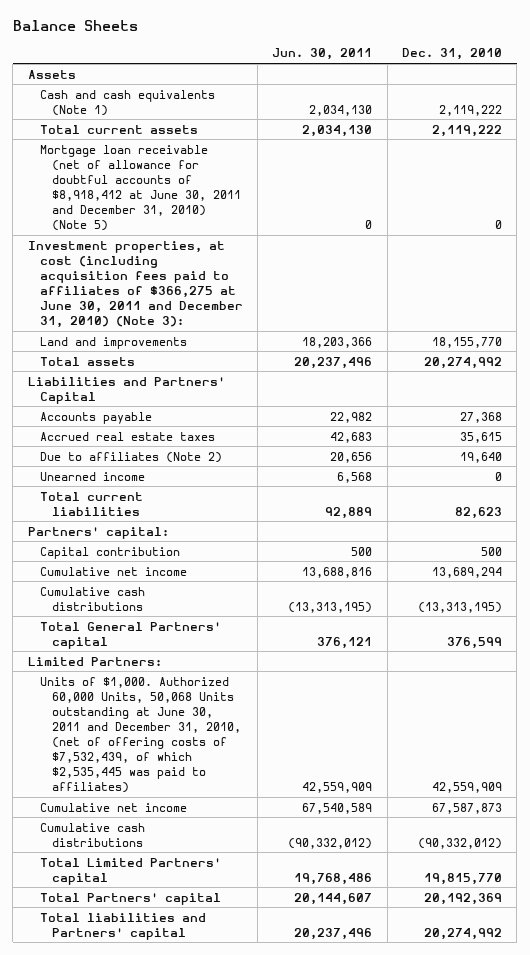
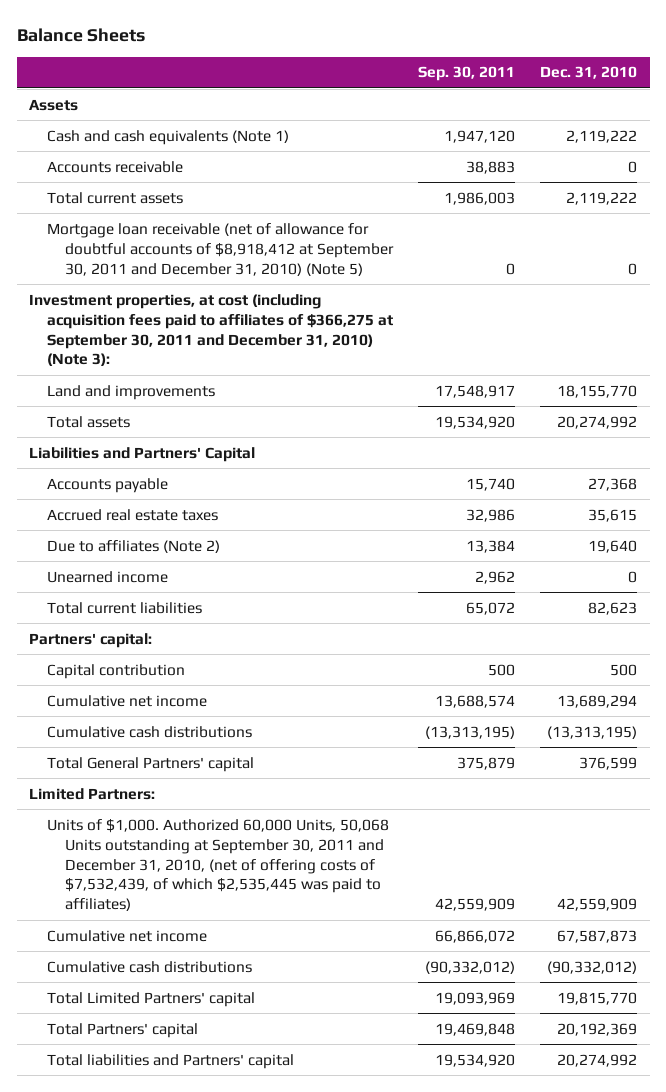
[272,48,373,61] Jun. 30, 2011 -> none
none -> [418,66,516,82] Sep. 30, 2011
none -> [47,160,184,173] Accounts receivable
[39,144,242,232] Mortgage loan receivable (net of allowance for doubtful accounts of $8,918,412 at June 30, 2011 and December 31, 2010) (Note 5) -> [47,222,395,276] Mortgage loan receivable (net of allowance for doubtful accounts of $8,918,412 at September 30, 2011 and December 31, 2010) (Note 5)
[27,240,243,329] Investment properties, at cost (including acquisition fees paid to affiliates of $366,275 at June 30, 2011 and December 31, 2010) (Note 3): -> [29,293,394,367] Investment properties, at cost (including acquisition fees paid to affiliates of $366,275 at September 30, 2011 and December 31, 2010) (Note 3):
[39,676,242,794] Units of $1,000. Authorized 60,000 Units, 50,068 Units outstanding at June 30, 2011 and December 31, 2010, (net of offering costs of $7,532,439, of which $2,535,445 was paid to affiliates) -> [47,818,390,912] Units of $1,000. Authorized 60,000 Units, 50,068 Units outstanding at September 30, 2011 and December 31, 2010, (net of offering costs of $7,532,439, of which $2,535,445 was paid to affiliates)

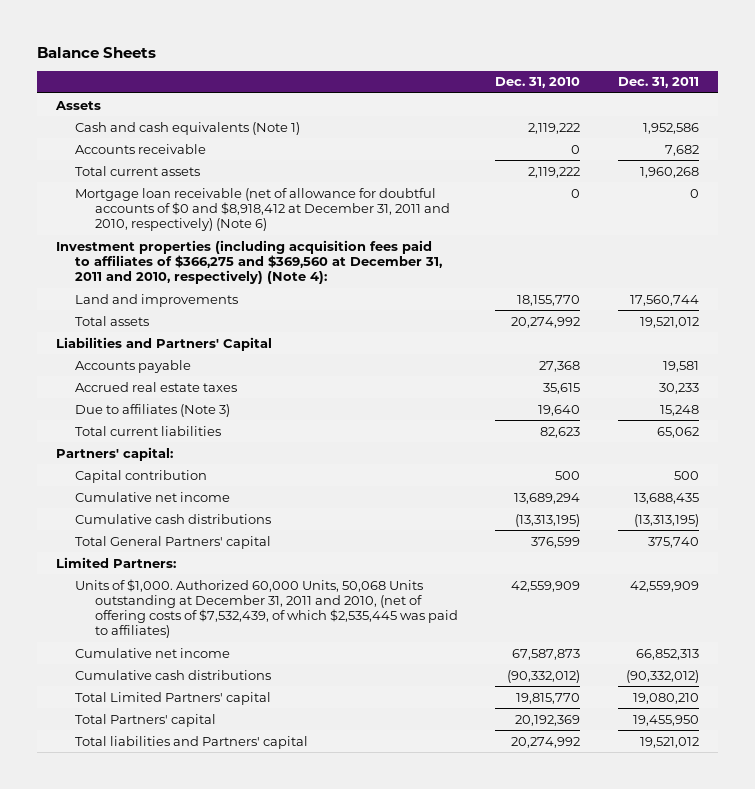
[418,66,516,82] Sep. 30, 2011 -> none
none -> [618,77,700,89] Dec. 31, 2011
[47,222,395,276] Mortgage loan receivable (net of allowance for doubtful accounts of $8,918,412 at September 30, 2011 and December 31, 2010) (Note 5) -> [75,187,450,232] Mortgage loan receivable (net of allowance for doubtful accounts of $0 and $8,918,412 at December 31, 2011 and 2010, respectively) (Note 6)
[29,293,394,367] Investment properties, at cost (including acquisition fees paid to affiliates of $366,275 at September 30, 2011 and December 31, 2010) (Note 3): -> [56,239,443,285] Investment properties (including acquisition fees paid to affiliates of $366,275 and $369,560 at December 31, 2011 and 2010, respectively) (Note 4):
[47,570,169,583] Unearned income -> none
[47,539,221,553] Due to affiliates (Note 2) -> [75,403,231,417] Due to affiliates (Note 3)
[47,818,390,912] Units of $1,000. Authorized 60,000 Units, 50,068 Units outstanding at September 30, 2011 and December 31, 2010, (net of offering costs of $7,532,439, of which $2,535,445 was paid to affiliates) -> [75,578,458,639] Units of $1,000. Authorized 60,000 Units, 50,068 Units outstanding at December 31, 2011 and 2010, (net of offering costs of $7,532,439, of which $2,535,445 was paid to affiliates)

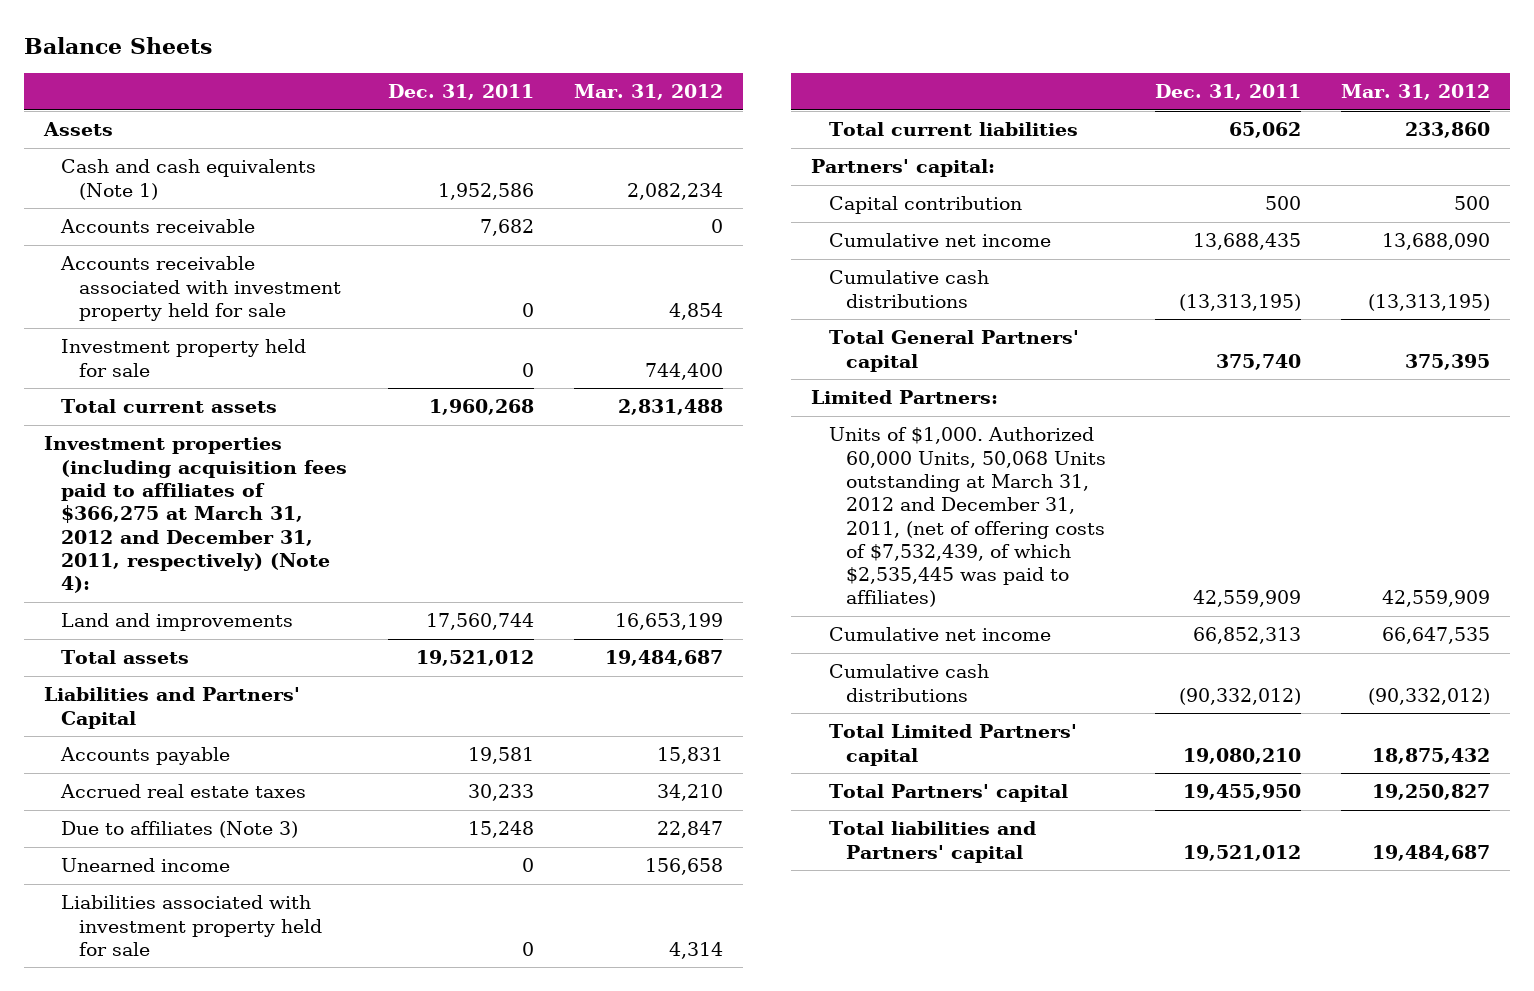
[495,77,581,89] Dec. 31, 2010 -> none
none -> [574,84,724,101] Mar. 31, 2012
none -> [60,256,341,321] Accounts receivable associated with investment property held for sale
none -> [61,339,307,377] Investment property held for sale
[75,187,450,232] Mortgage loan receivable (net of allowance for doubtful accounts of $0 and $8,918,412 at December 31, 2011 and 2010, respectively) (Note 6) -> none
[56,239,443,285] Investment properties (including acquisition fees paid to affiliates of $366,275 and $369,560 at December 31, 2011 and 2010, respectively) (Note 4): -> [44,436,348,594] Investment properties (including acquisition fees paid to affiliates of $366,275 at March 31, 2012 and December 31, 2011, respectively) (Note 4):
none -> [61,858,231,873] Unearned income
none -> [61,895,322,956] Liabilities associated with investment property held for sale
[75,578,458,639] Units of $1,000. Authorized 60,000 Units, 50,068 Units outstanding at December 31, 2011 and 2010, (net of offering costs of $7,532,439, of which $2,535,445 was paid to affiliates) -> [828,427,1106,608] Units of $1,000. Authorized 60,000 Units, 50,068 Units outstanding at March 31, 2012 and December 31, 2011, (net of offering costs of $7,532,439, of which $2,535,445 was paid to affiliates)

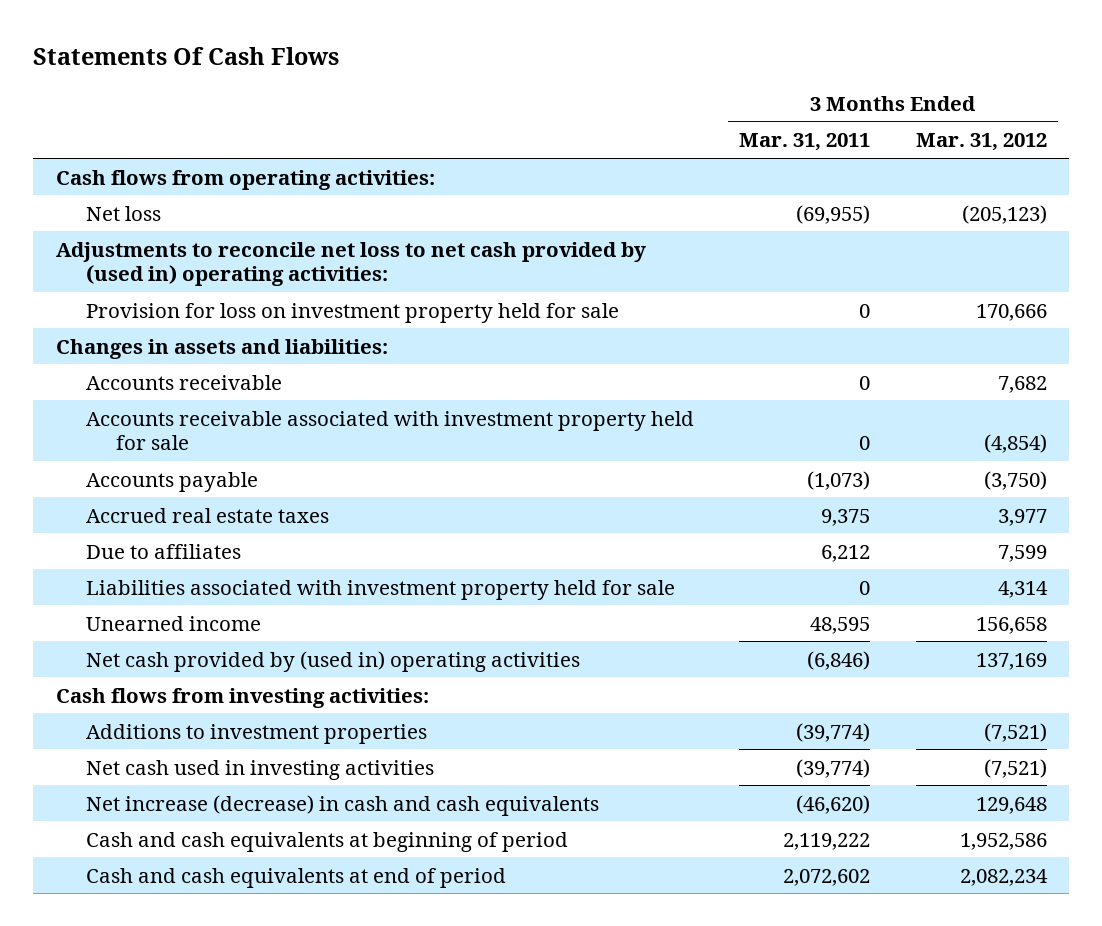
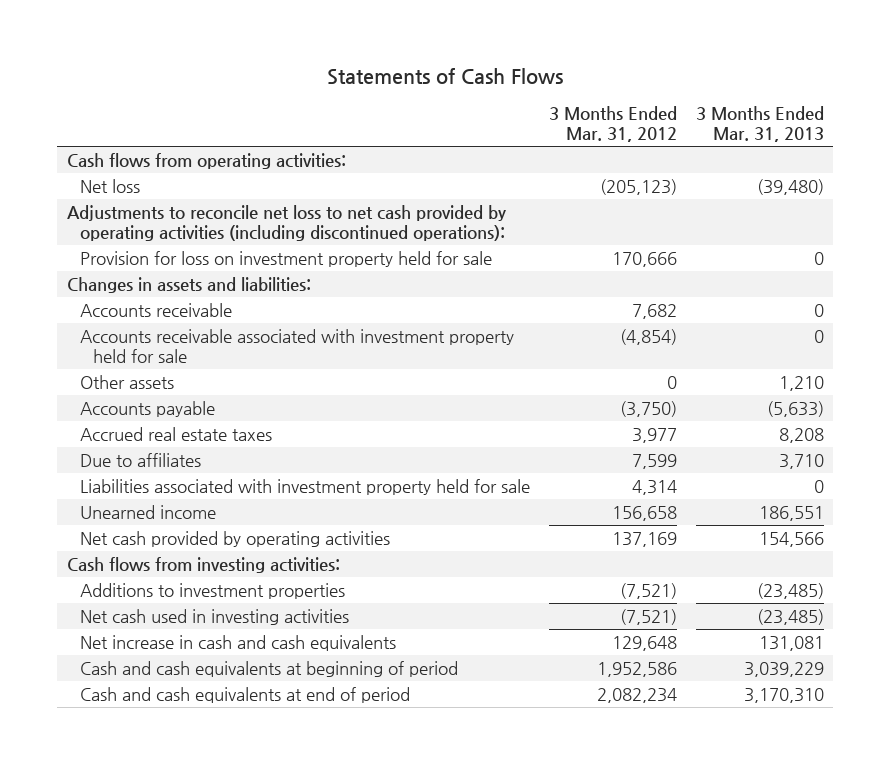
[33,46,340,65] Statements Of Cash Flows -> [327,68,564,86] Statements of Cash Flows
[739,133,871,152] Mar. 31, 2011 -> none
none -> [695,106,824,142] 3 Months Ended Mar. 31, 2013
[55,241,646,287] Adjustments to reconcile net loss to net cash provided by (used in) operating activities: -> [66,205,506,241] Adjustments to reconcile net loss to net cash provided by operating activities (including discontinued operations):
none -> [80,375,175,390] Other assets
[86,650,581,672] Net cash provided by (used in) operating activities -> [80,531,391,548] Net cash provided by operating activities
[86,794,600,816] Net increase (decrease) in cash and cash equivalents -> [80,635,397,652] Net increase in cash and cash equivalents

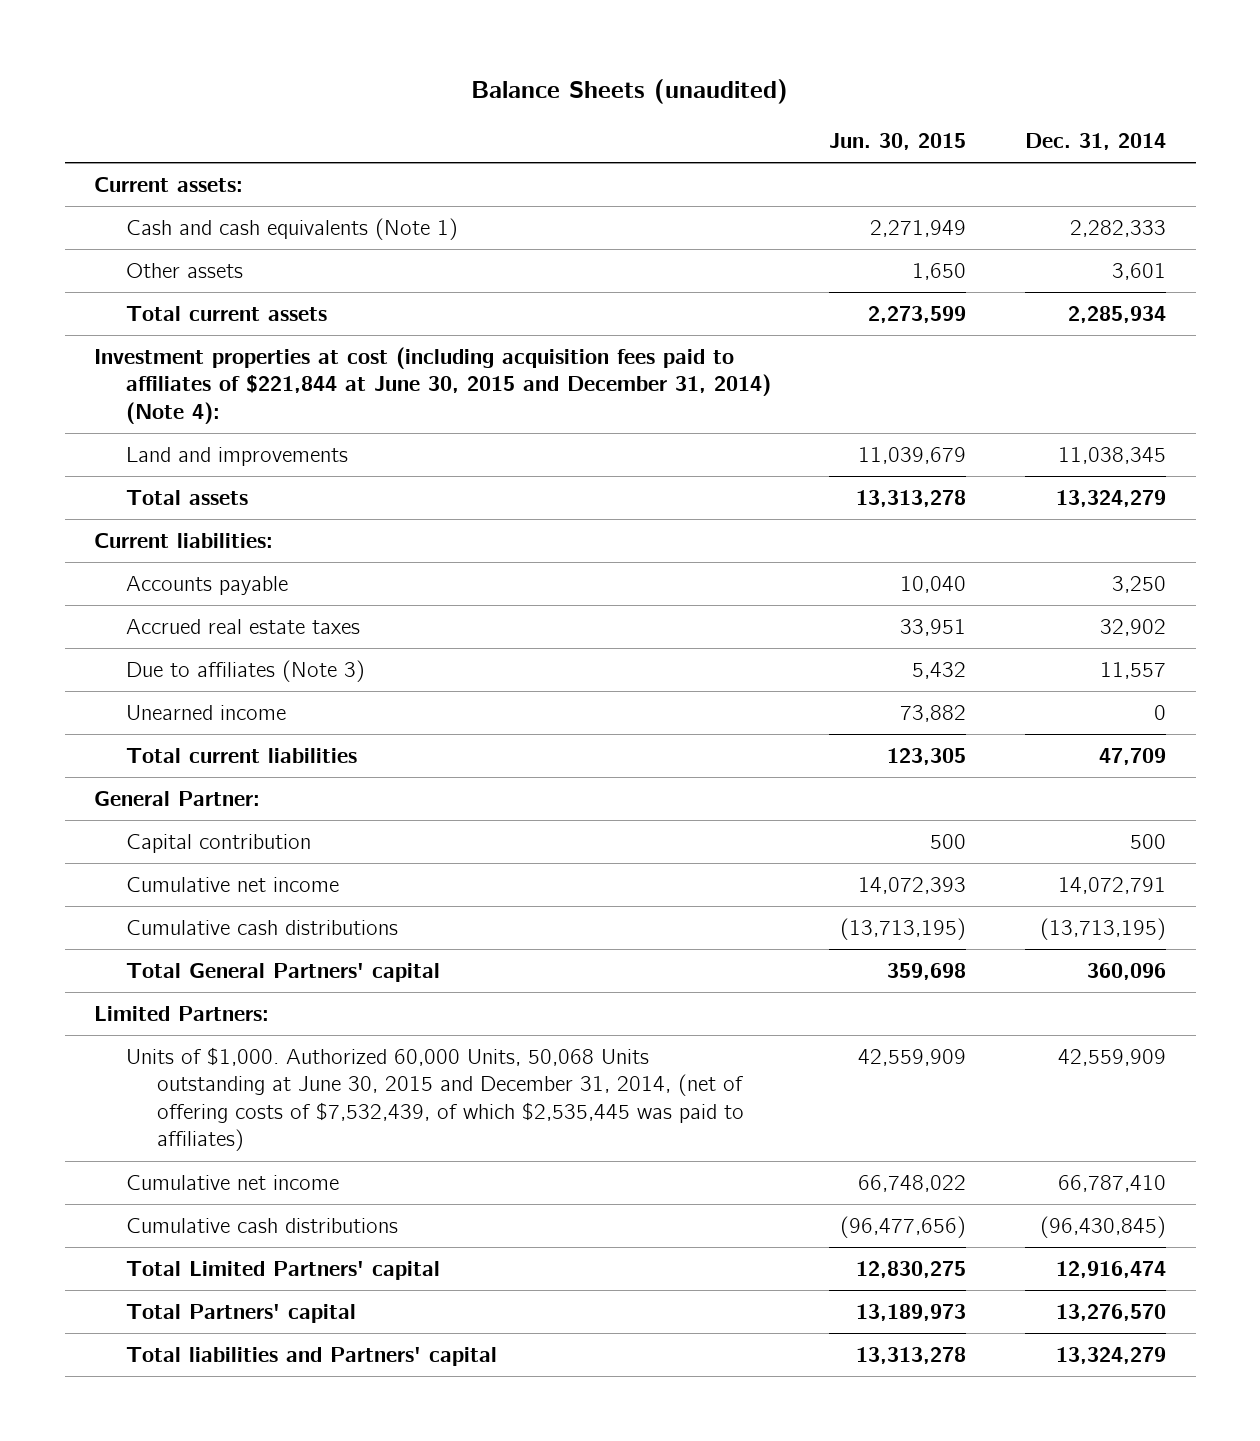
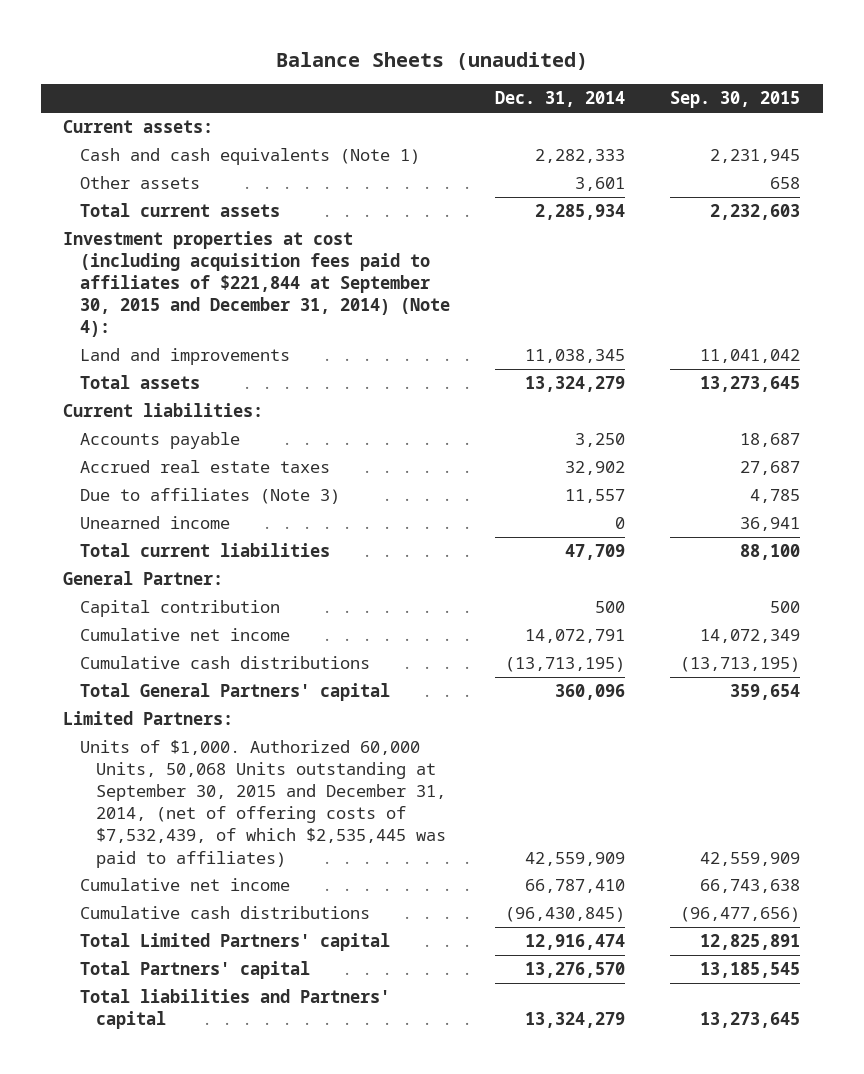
[829,132,967,150] Jun. 30, 2015 -> none
none -> [670,91,801,109] Sep. 30, 2015
[94,346,771,424] Investment properties at cost (including acquisition fees paid to affiliates of $221,844 at June 30, 2015 and December 31, 2014) (Note 4): -> [63,231,450,338] Investment properties at cost (including acquisition fees paid to affiliates of $221,844 at September 30, 2015 and December 31, 2014) (Note 4):
[125,1046,744,1152] Units of $1,000. Authorized 60,000 Units, 50,068 Units outstanding at June 30, 2015 and December 31, 2014, (net of offering costs of $7,532,439, of which $2,535,445 was paid to affiliates) -> [79,740,446,868] Units of $1,000. Authorized 60,000 Units, 50,068 Units outstanding at September 30, 2015 and December 31, 2014, (net of offering costs of $7,532,439, of which $2,535,445 was paid to affiliates)

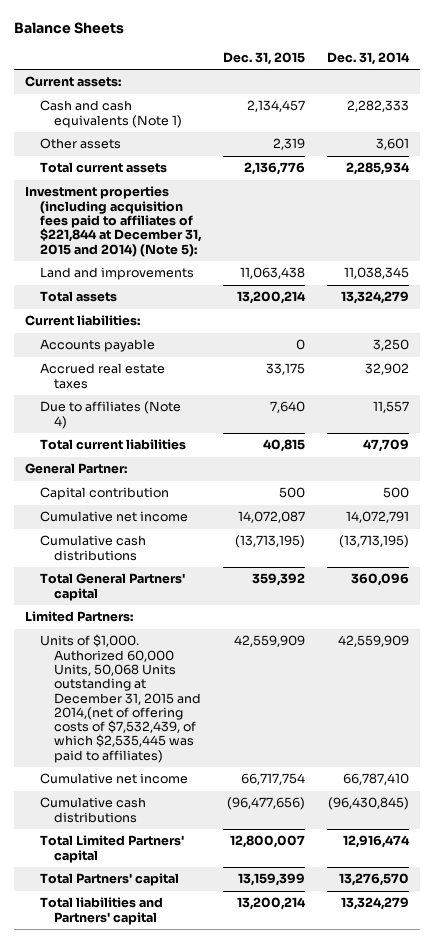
[275,52,588,71] Balance Sheets (unaudited) -> [14,22,125,35] Balance Sheets
[670,91,801,109] Sep. 30, 2015 -> none
none -> [223,51,306,65] Dec. 31, 2015
[63,231,450,338] Investment properties at cost (including acquisition fees paid to affiliates of $221,844 at September 30, 2015 and December 31, 2014) (Note 4): -> [25,186,202,257] Investment properties (including acquisition fees paid to affiliates of $221,844 at December 31, 2015 and 2014) (Note 5):
[79,516,230,530] Unearned income -> none
[79,488,340,505] Due to affiliates (Note 3) -> [39,401,181,429] Due to affiliates (Note 4)
[79,740,446,868] Units of $1,000. Authorized 60,000 Units, 50,068 Units outstanding at September 30, 2015 and December 31, 2014, (net of offering costs of $7,532,439, of which $2,535,445 was paid to affiliates) -> [39,634,202,763] Units of $1,000. Authorized 60,000 Units, 50,068 Units outstanding at December 31, 2015 and 2014,(net of offering costs of $7,532,439, of which $2,535,445 was paid to affiliates)

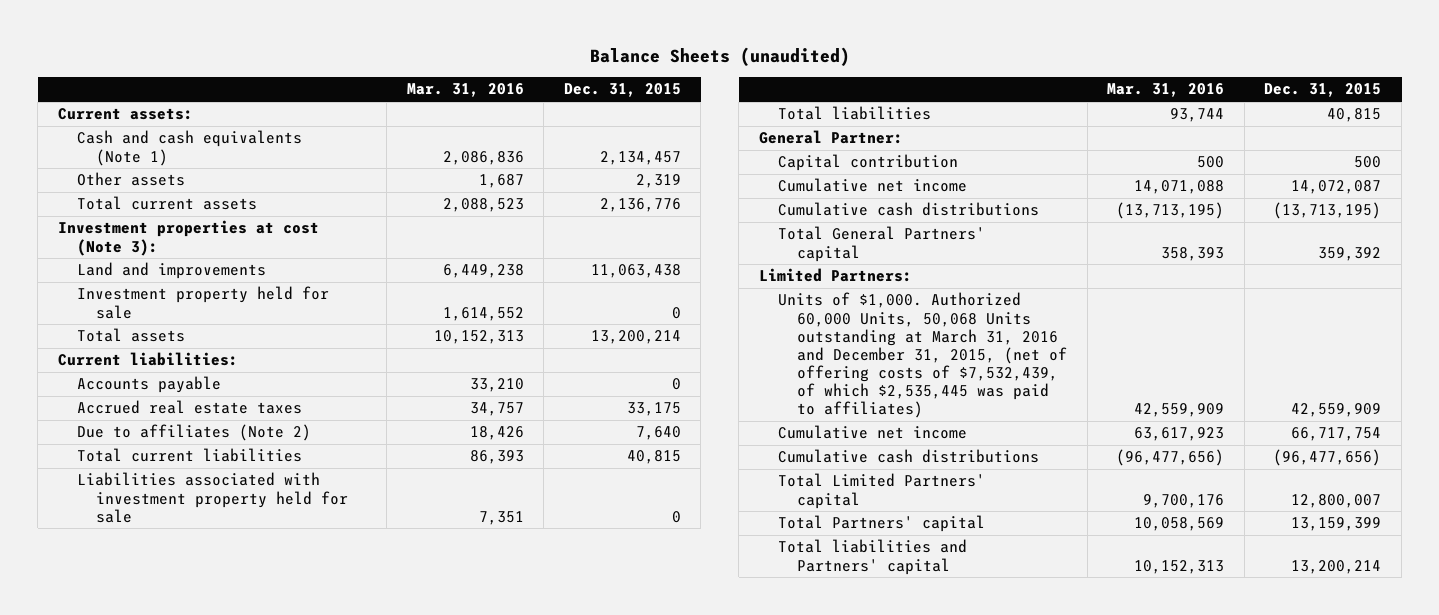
[14,22,125,35] Balance Sheets -> [589,46,850,66] Balance Sheets (unaudited)
[327,51,411,65] Dec. 31, 2014 -> none
none -> [406,83,524,98] Mar. 31, 2016
[25,186,202,257] Investment properties (including acquisition fees paid to affiliates of $221,844 at December 31, 2015 and 2014) (Note 5): -> [57,220,319,256] Investment properties at cost (Note 3):
none -> [77,286,330,319] Investment property held for sale
[39,401,181,429] Due to affiliates (Note 4) -> [77,424,312,442] Due to affiliates (Note 2)
none -> [77,472,349,523] Liabilities associated with investment property held for sale
none -> [778,106,932,121] Total liabilities
[39,634,202,763] Units of $1,000. Authorized 60,000 Units, 50,068 Units outstanding at December 31, 2015 and 2014,(net of offering costs of $7,532,439, of which $2,535,445 was paid to affiliates) -> [778,292,1068,418] Units of $1,000. Authorized 60,000 Units, 50,068 Units outstanding at March 31, 2016 and December 31, 2015, (net of offering costs of $7,532,439, of which $2,535,445 was paid to affiliates)

